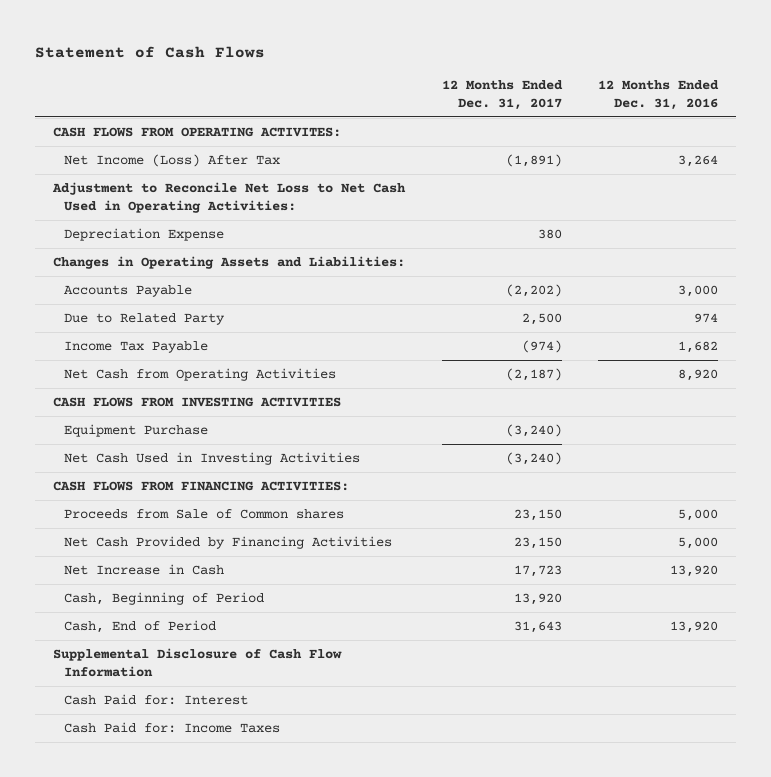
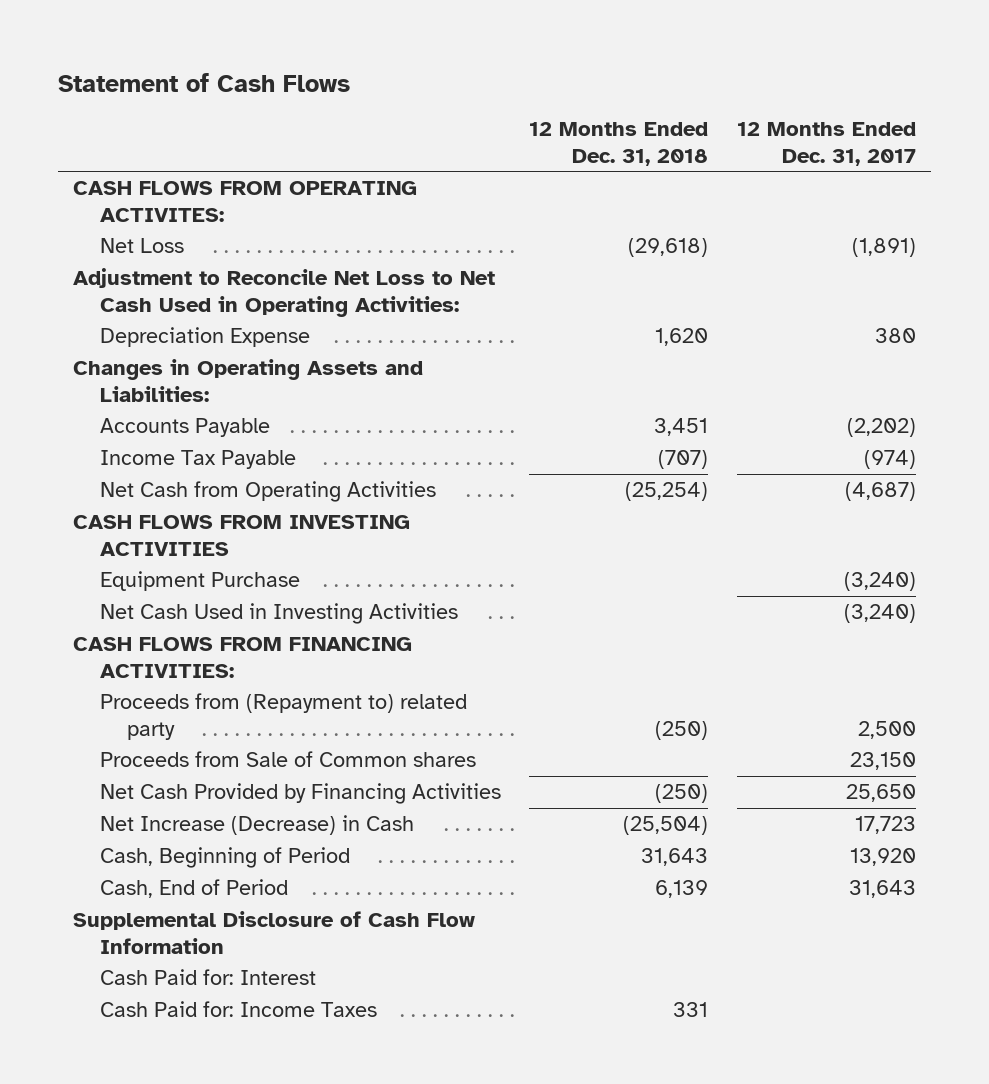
[597,80,719,110] 12 Months Ended Dec. 31, 2016 -> none
none -> [529,122,709,166] 12 Months Ended Dec. 31, 2018
[63,154,280,168] Net Income (Loss) After Tax -> [99,238,184,254] Net Loss
[63,313,225,326] Due to Related Party -> none
[505,368,562,382] (2,187) -> [845,482,917,502] (4,687)
none -> [99,693,467,740] Proceeds from (Repayment to) related party
[513,537,562,550] 23,150 -> [846,784,917,803] 25,650
[63,564,224,576] Net Increase in Cash -> [99,815,414,836] Net Increase (Decrease) in Cash

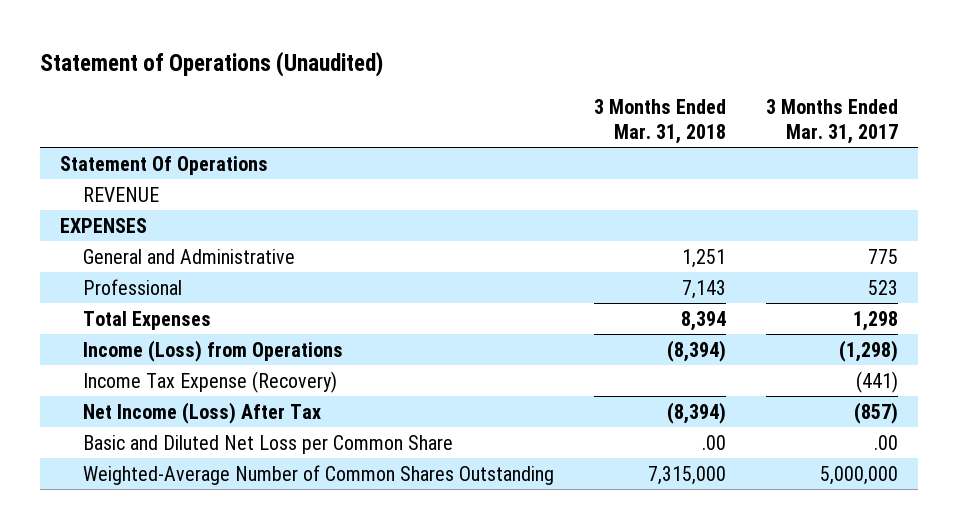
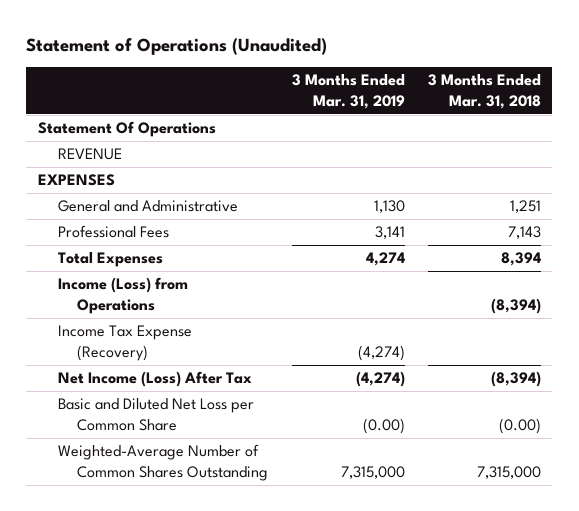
[766,99,899,144] 3 Months Ended Mar. 31, 2017 -> none
none -> [291,74,405,110] 3 Months Ended Mar. 31, 2019
[82,278,182,295] Professional -> [57,225,169,239] Professional Fees
[701,434,726,450] .00 -> [498,417,541,434] (0.00)

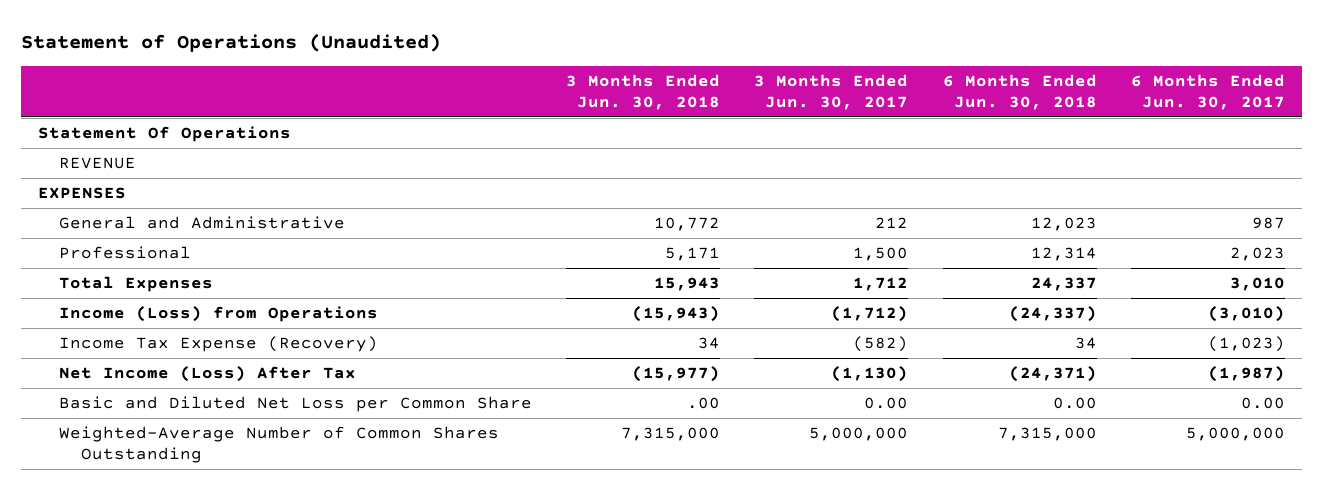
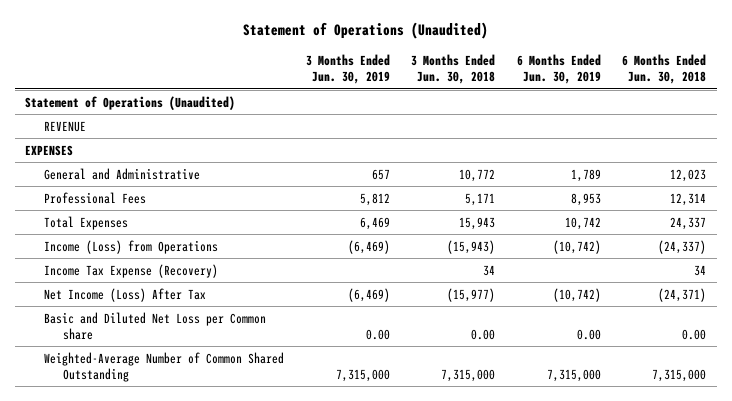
[754,74,909,111] 3 Months Ended Jun. 30, 2017 -> none
[1130,74,1285,111] 6 Months Ended Jun. 30, 2017 -> none
none -> [305,54,390,85] 3 Months Ended Jun. 30, 2019
none -> [516,54,601,85] 6 Months Ended Jun. 30, 2019
[37,126,291,143] Statement Of Operations -> [25,95,236,110] Statement of Operations (Unaudited)
[59,246,192,260] Professional -> [44,191,147,204] Professional Fees
[59,396,533,413] Basic and Diluted Net Loss per Common Share -> [44,311,267,340] Basic and Diluted Net Loss per Common share
[687,397,721,410] .00 -> [471,328,496,340] 0.00
[59,426,500,464] Weighted-Average Number of Common Shares Outstanding -> [44,351,285,382] Weighted-Average Number of Common Shared Outstanding

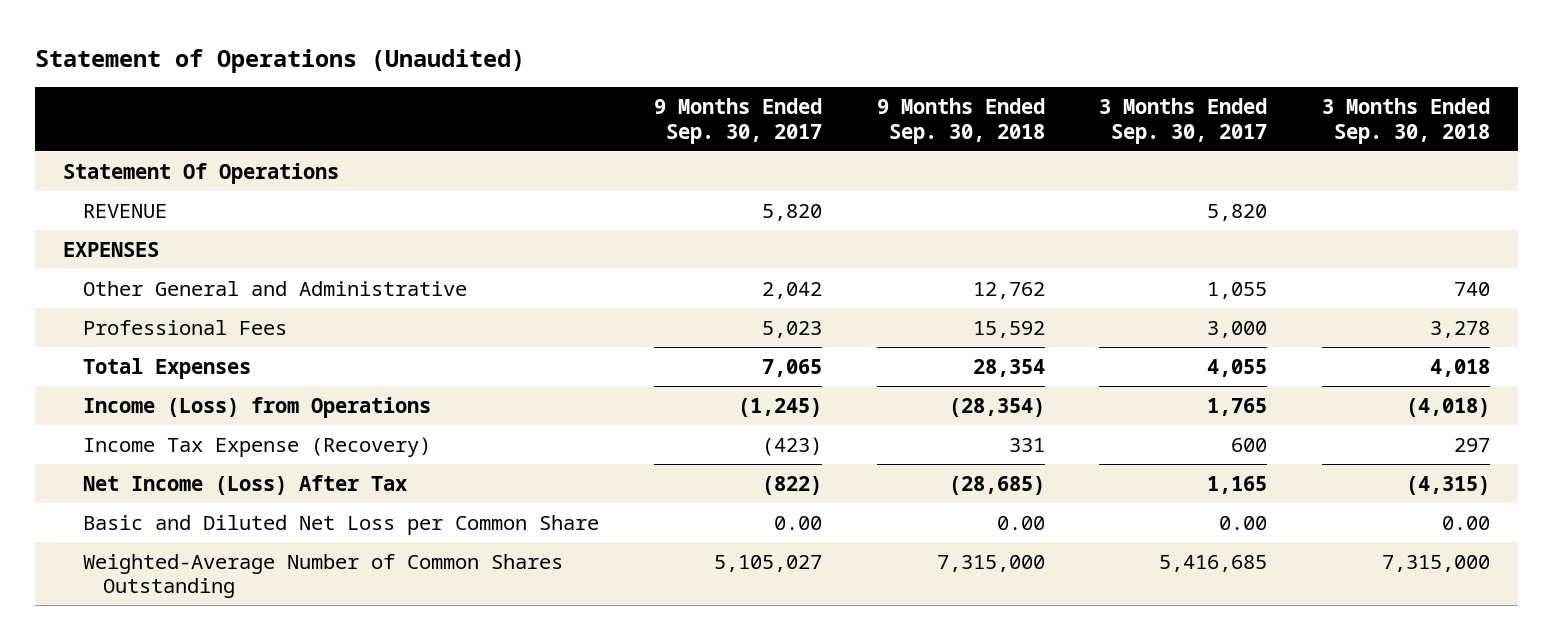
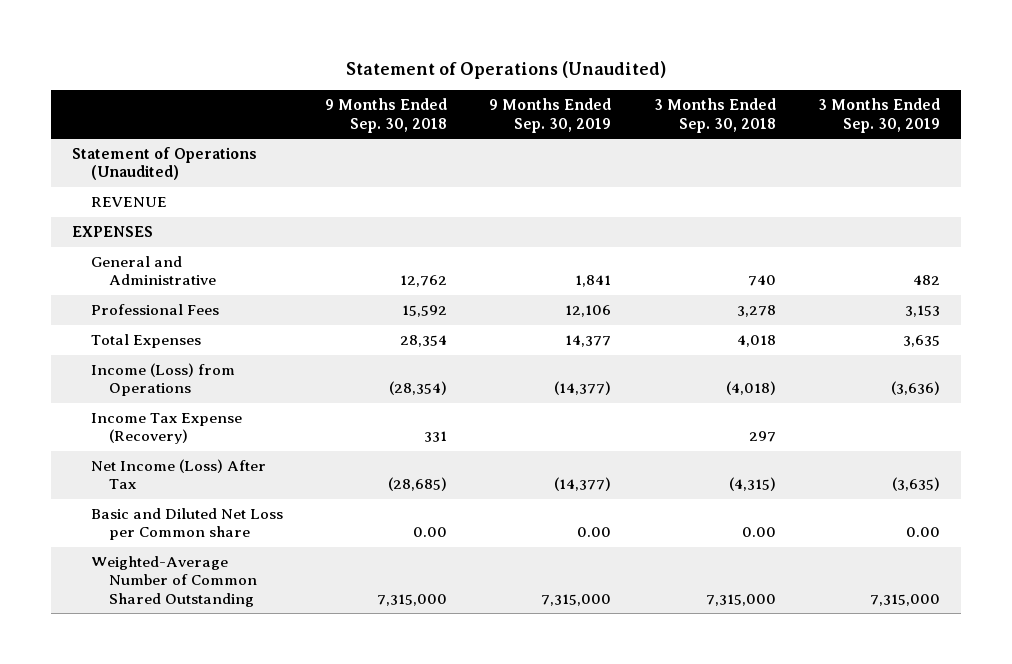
[653,98,822,144] 9 Months Ended Sep. 30, 2017 -> none
[1099,98,1268,144] 3 Months Ended Sep. 30, 2017 -> none
none -> [489,98,612,133] 9 Months Ended Sep. 30, 2019
none -> [817,98,940,133] 3 Months Ended Sep. 30, 2019
[62,162,339,184] Statement Of Operations -> [72,147,258,181] Statement of Operations (Unaudited)
[82,280,467,296] Other General and Administrative -> [90,256,216,286] General and Administrative
[82,514,599,535] Basic and Diluted Net Loss per Common Share -> [90,508,283,541] Basic and Diluted Net Loss per Common share
[82,553,563,599] Weighted-Average Number of Common Shares Outstanding -> [90,556,257,607] Weighted-Average Number of Common Shared Outstanding

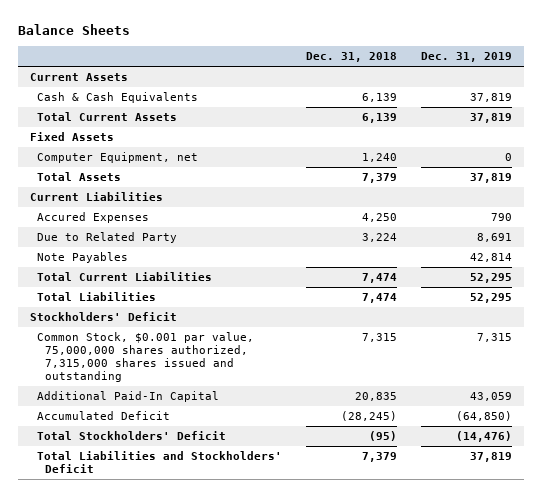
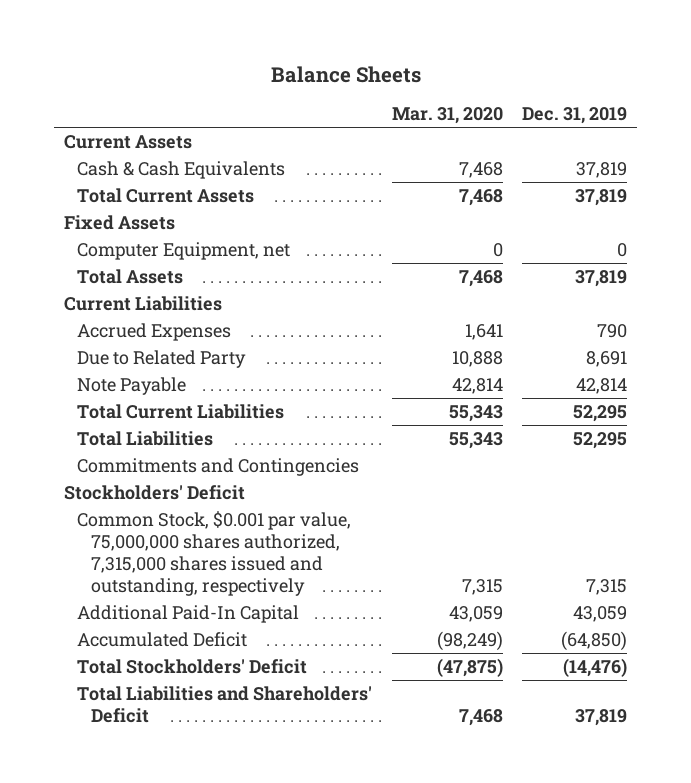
[306,52,398,63] Dec. 31, 2018 -> none
none -> [391,107,503,125] Mar. 31, 2020
[37,212,150,224] Accured Expenses -> [77,323,232,342] Accrued Expenses
[37,252,129,264] Note Payables -> [77,377,187,396] Note Payable
none -> [77,458,360,477] Commitments and Contingencies
[37,332,255,382] Common Stock, $0.001 par value, 75,000,000 shares authorized, 7,315,000 shares issued and outstanding -> [77,511,352,596] Common Stock, $0.001 par value, 75,000,000 shares authorized, 7,315,000 shares issued and outstanding, respectively
[37,451,283,473] Total Liabilities and Stockholders' Deficit -> [77,686,373,724] Total Liabilities and Shareholders' Deficit

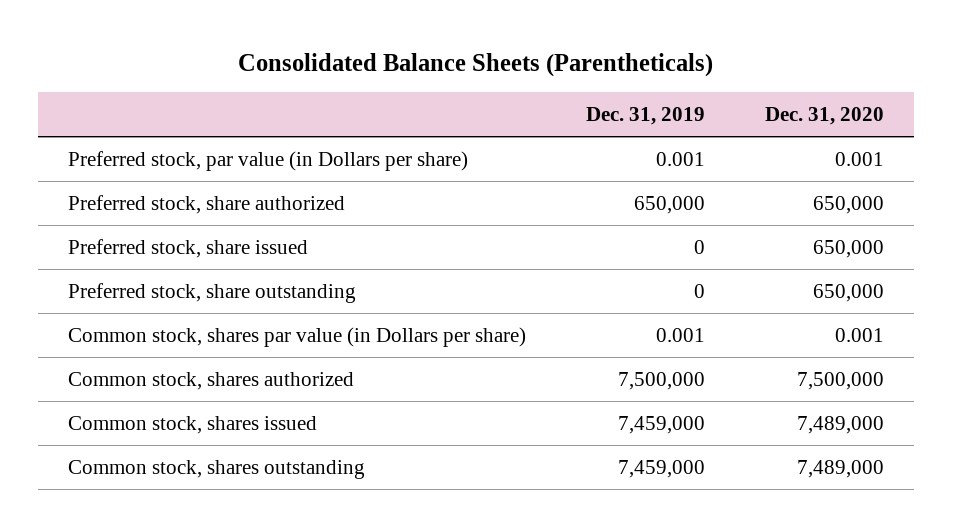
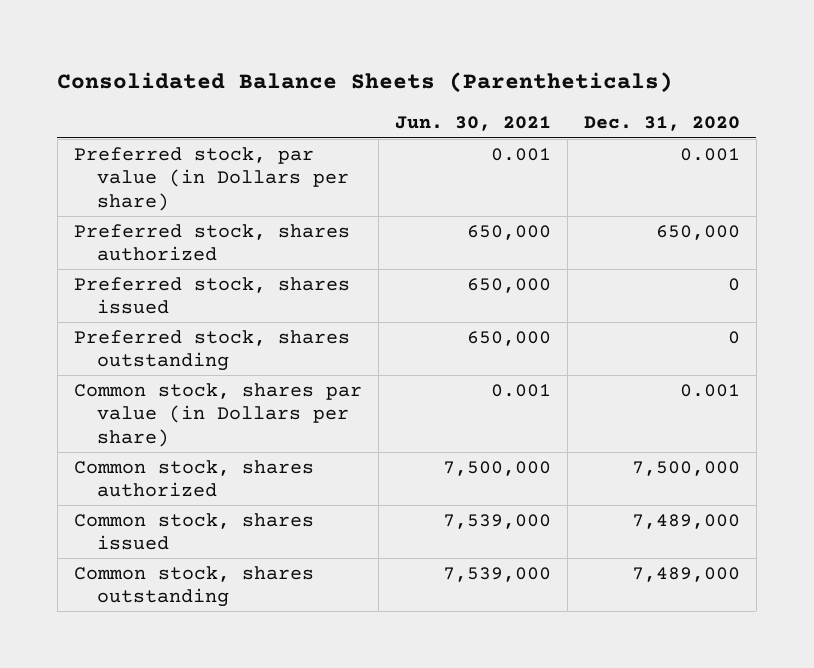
[586,107,706,126] Dec. 31, 2019 -> none
none -> [394,116,551,132] Jun. 30, 2021
[68,194,346,214] Preferred stock, share authorized -> [73,223,350,262] Preferred stock, shares authorized
[68,238,309,258] Preferred stock, share issued -> [73,276,350,315] Preferred stock, shares issued
[813,239,885,258] 650,000 -> [727,277,740,291] 0
[68,282,357,303] Preferred stock, share outstanding -> [73,329,350,372] Preferred stock, shares outstanding
[813,283,885,302] 650,000 -> [727,330,740,344] 0

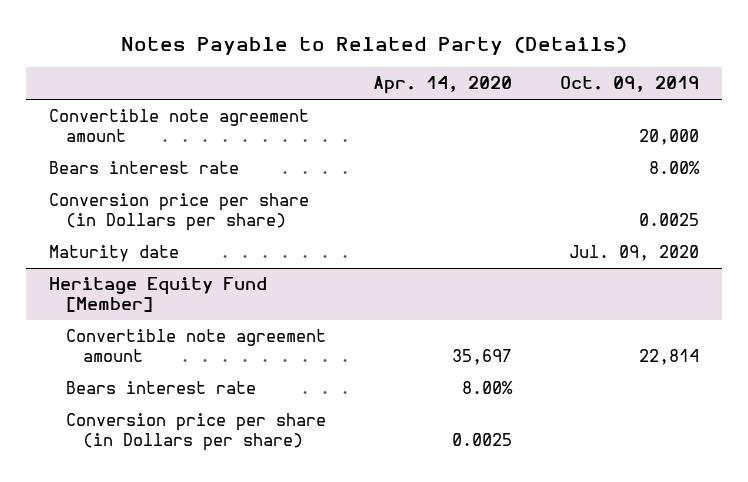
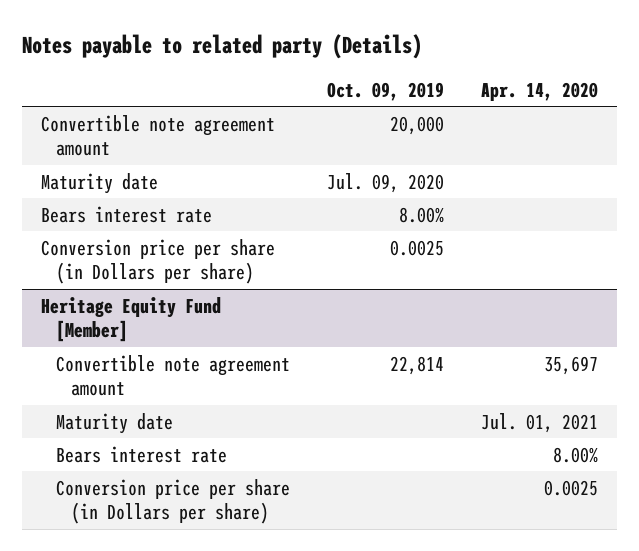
[120,35,627,55] Notes Payable to Related Party (Details) -> [22,34,423,60] Notes payable to related party (Details)
[49,245,180,263] Maturity date -> [40,172,158,194] Maturity date
none -> [55,412,173,434] Maturity date

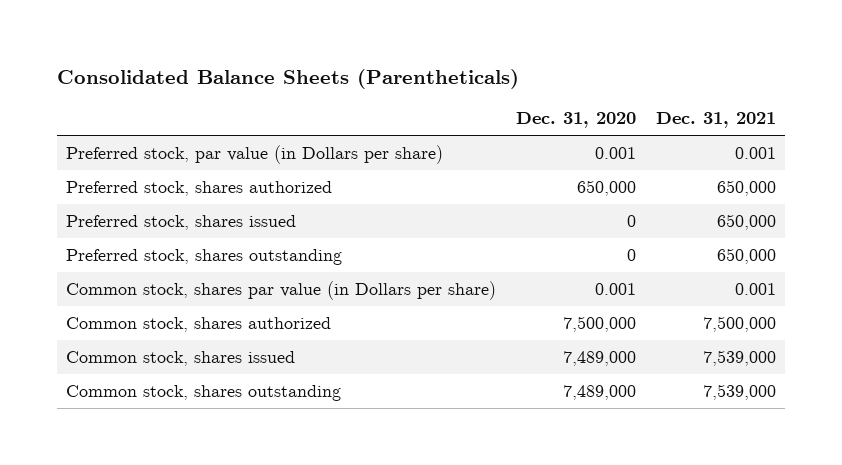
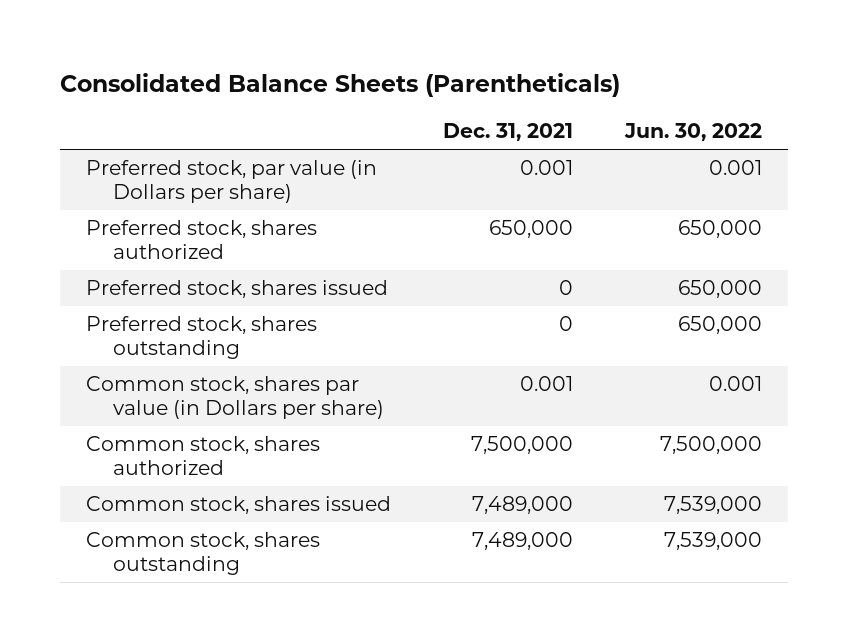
[515,112,636,129] Dec. 31, 2020 -> none
none -> [623,123,762,142] Jun. 30, 2022
[716,214,776,231] 650,000 -> [558,280,573,296] 0
[716,248,776,265] 650,000 -> [558,316,573,332] 0
[702,350,776,367] 7,539,000 -> [471,496,573,515] 7,489,000
[702,384,776,401] 7,539,000 -> [471,532,573,551] 7,489,000

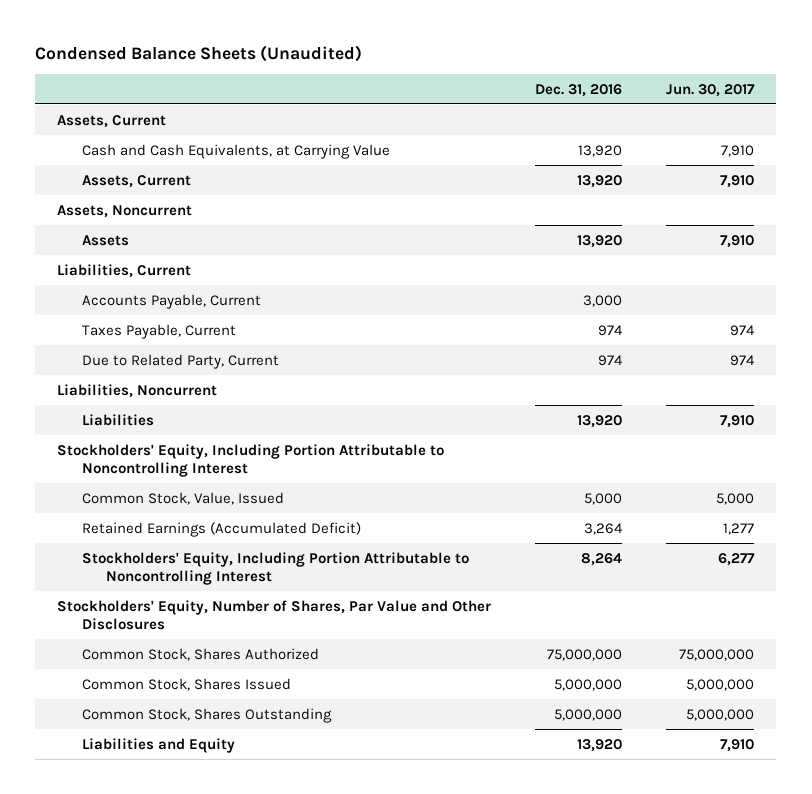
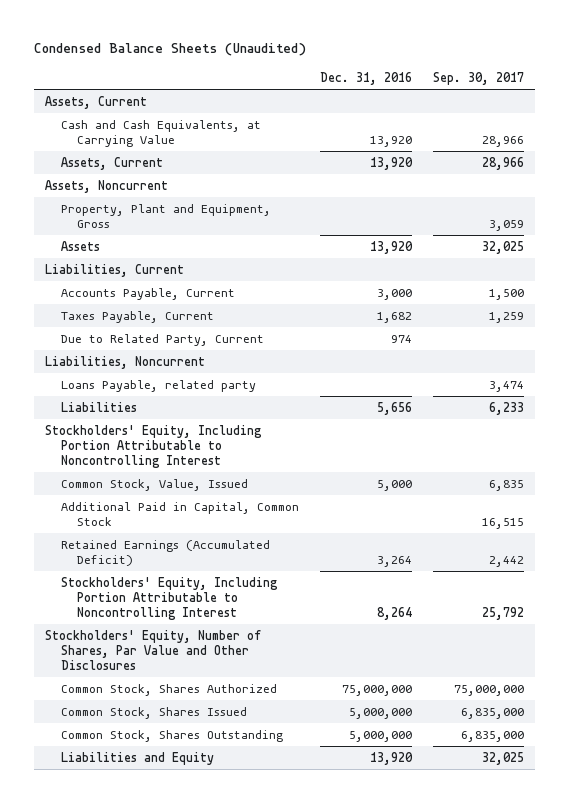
[666,83,756,97] Jun. 30, 2017 -> none
none -> [433,71,525,85] Sep. 30, 2017
none -> [61,203,272,228] Property, Plant and Equipment, Gross
[598,324,624,336] 974 -> [377,311,413,323] 1,682
none -> [61,379,257,392] Loans Payable, related party
[577,414,623,428] 13,920 -> [377,401,413,415] 5,656
none -> [61,501,300,526] Additional Paid in Capital, Common Stock

